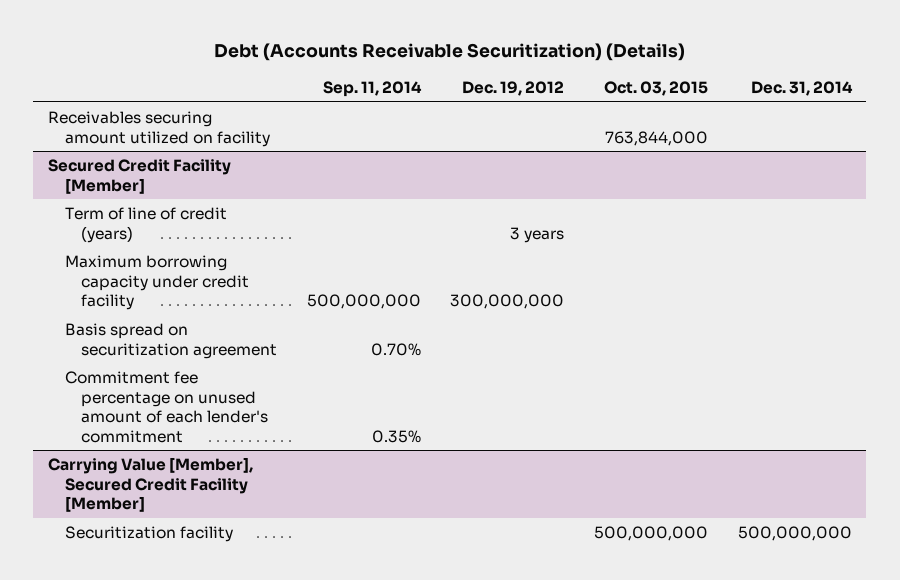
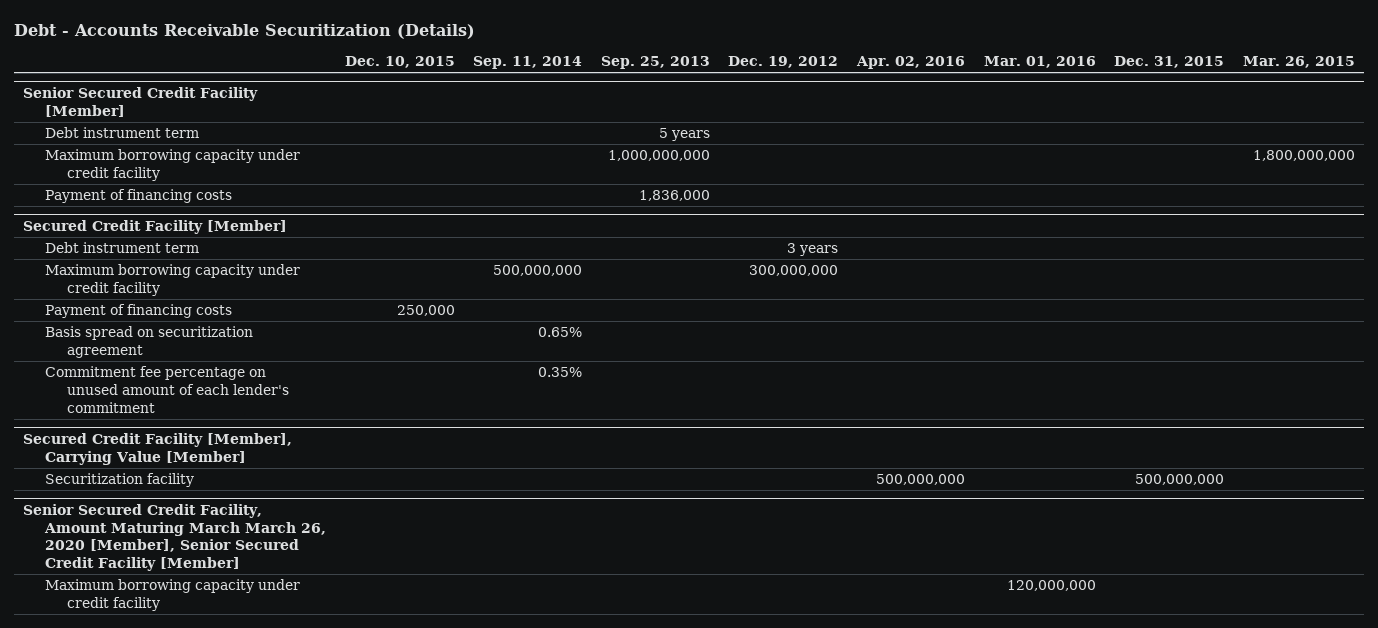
[213,43,685,62] Debt (Accounts Receivable Securitization) (Details) -> [14,23,476,39] Debt - Accounts Receivable Securitization (Details)
[603,80,708,96] Oct. 03, 2015 -> none
[750,80,853,96] Dec. 31, 2014 -> none
none -> [344,55,455,68] Dec. 10, 2015
none -> [600,55,710,69] Sep. 25, 2013
none -> [855,55,965,69] Apr. 02, 2016
none -> [983,55,1096,68] Mar. 01, 2016
none -> [1114,55,1225,68] Dec. 31, 2015
none -> [1242,55,1355,68] Mar. 26, 2015
[48,111,270,147] Receivables securing amount utilized on facility -> none
none -> [23,87,259,117] Senior Secured Credit Facility [Member]
none -> [44,127,199,139] Debt instrument term
none -> [44,149,300,181] Maximum borrowing capacity under credit facility
none -> [44,189,232,204] Payment of financing costs
[64,207,227,243] Term of line of credit (years) -> none
none -> [44,242,199,254] Debt instrument term
none -> [44,304,232,319] Payment of financing costs
[370,342,421,356] 0.70% -> [538,327,583,338] 0.65%
[48,457,254,513] Carrying Value [Member], Secured Credit Facility [Member] -> [23,433,293,465] Secured Credit Facility [Member], Carrying Value [Member]
none -> [23,504,326,572] Senior Secured Credit Facility, Amount Maturing March March 26, 2020 [Member], Senior Secured Credit Facility [Member]
none -> [44,579,300,611] Maximum borrowing capacity under credit facility

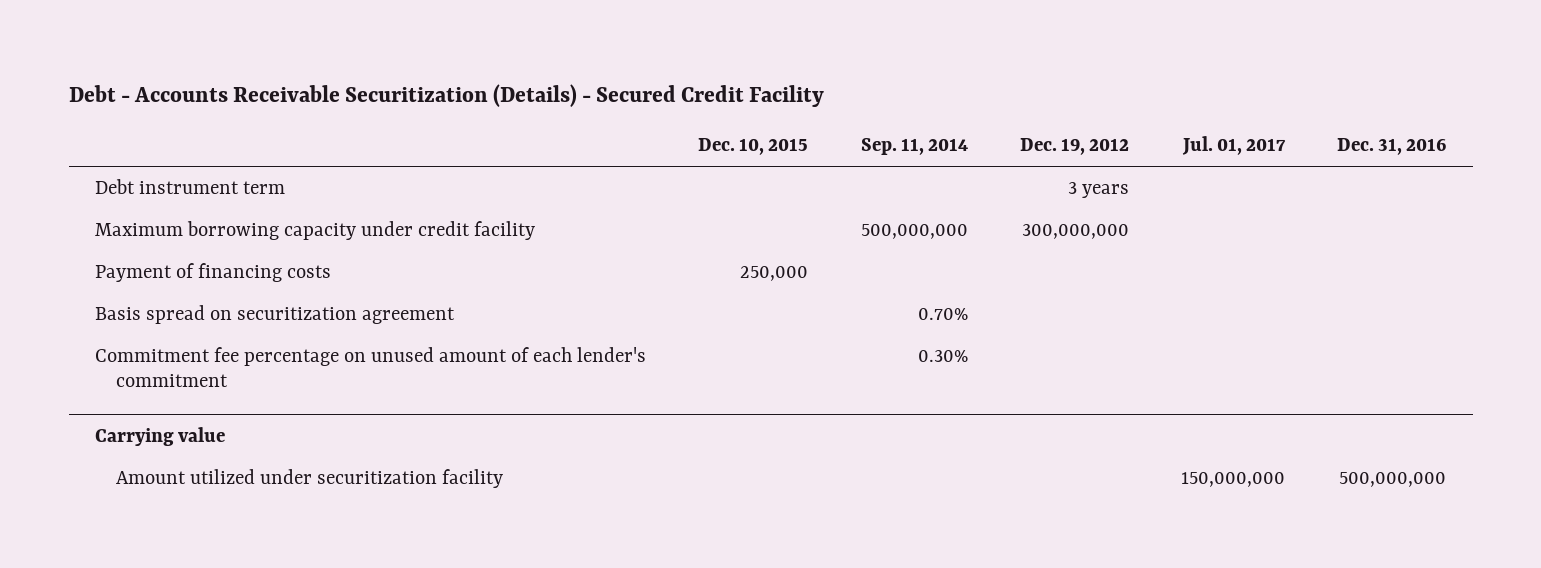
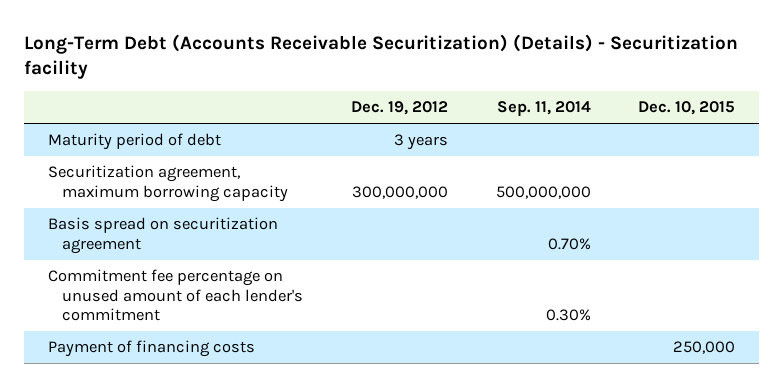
[68,84,824,108] Debt - Accounts Receivable Securitization (Details) - Secured Credit Facility -> [23,33,738,80] Long-Term Debt (Accounts Receivable Securitization) (Details) - Securitization facility
[1182,136,1287,156] Jul. 01, 2017 -> none
[1337,138,1447,156] Dec. 31, 2016 -> none
[94,179,285,195] Debt instrument term -> [47,133,221,151] Maturity period of debt
[94,221,535,241] Maximum borrowing capacity under credit facility -> [47,165,288,202] Securitization agreement, maximum borrowing capacity
[94,426,225,446] Carrying value -> none
[115,469,503,489] Amount utilized under securitization facility -> none
[94,263,331,283] Payment of financing costs -> [47,340,255,358] Payment of financing costs

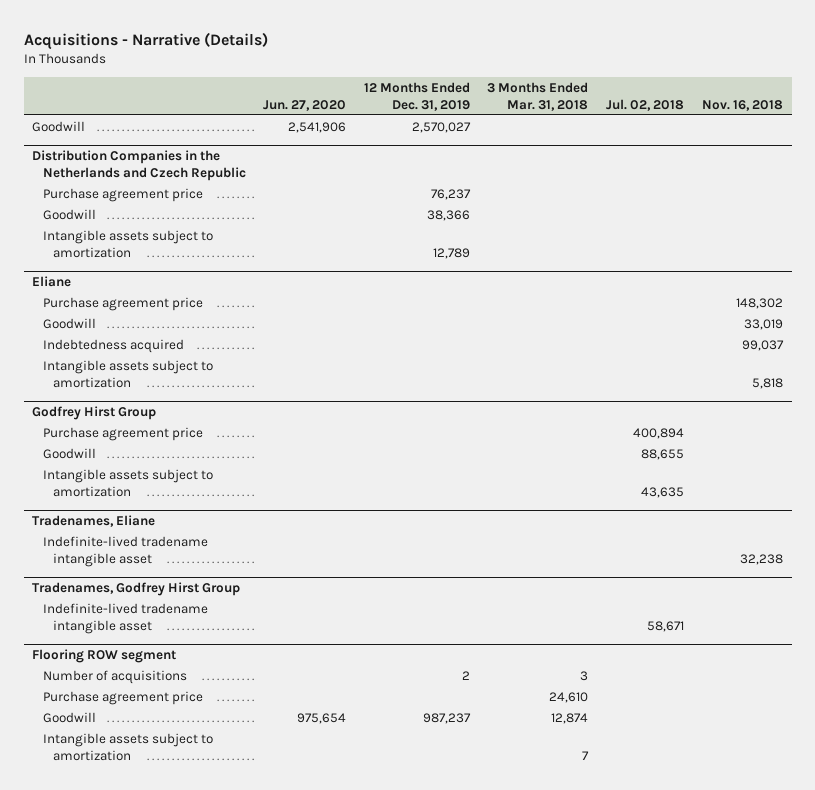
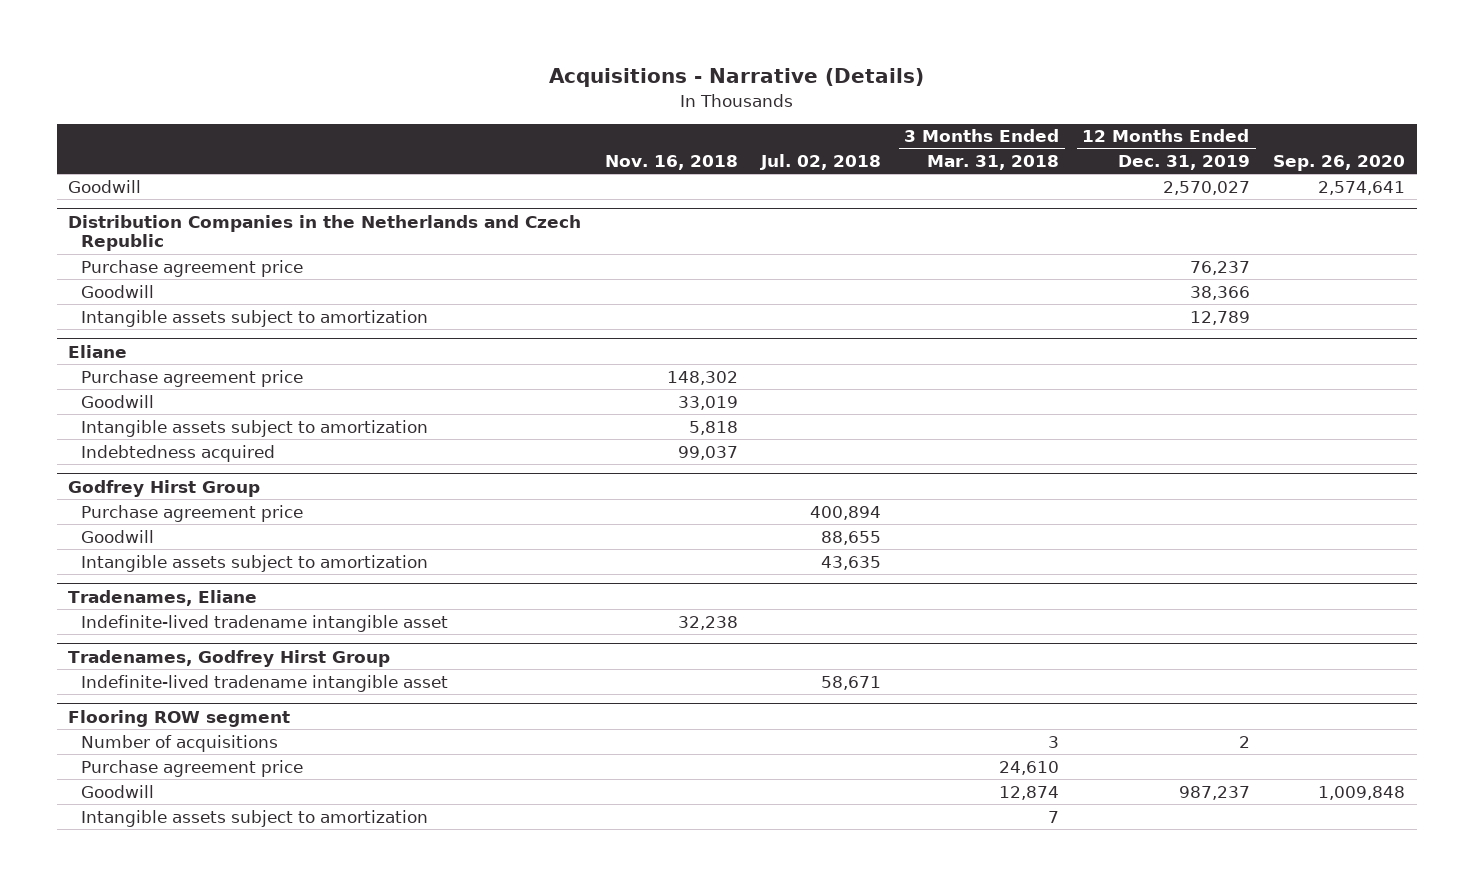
[263,99,347,111] Jun. 27, 2020 -> none
none -> [1273,155,1406,172] Sep. 26, 2020
[42,338,184,353] Indebtedness acquired -> [80,444,275,462] Indebtedness acquired

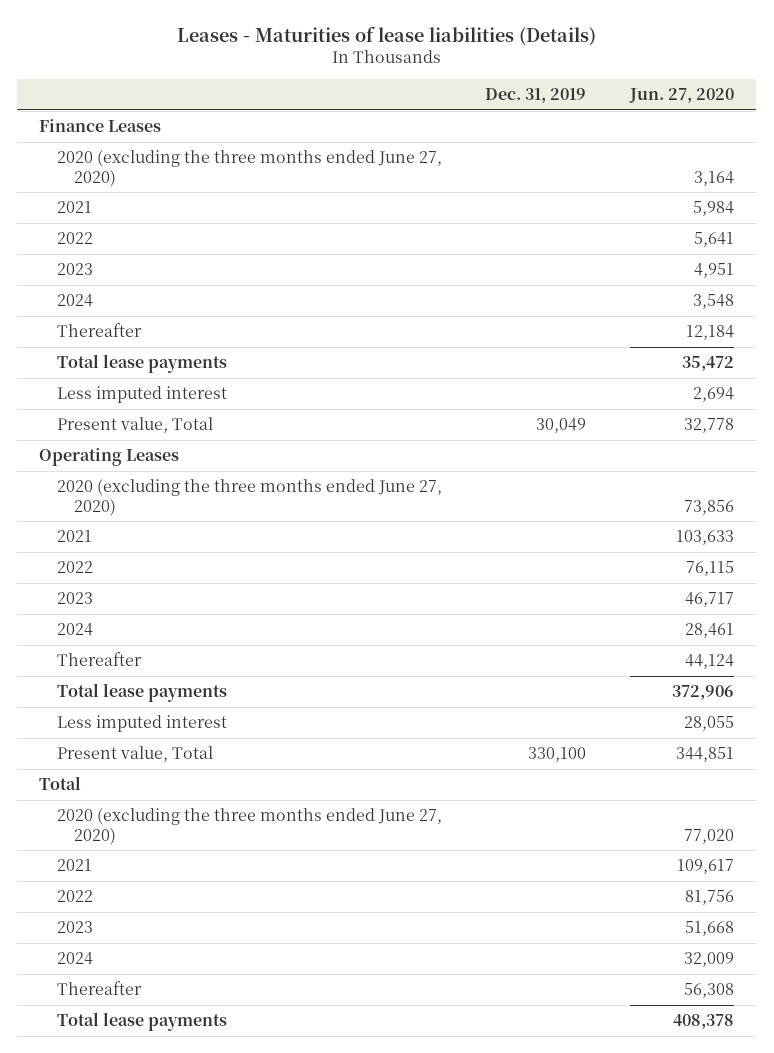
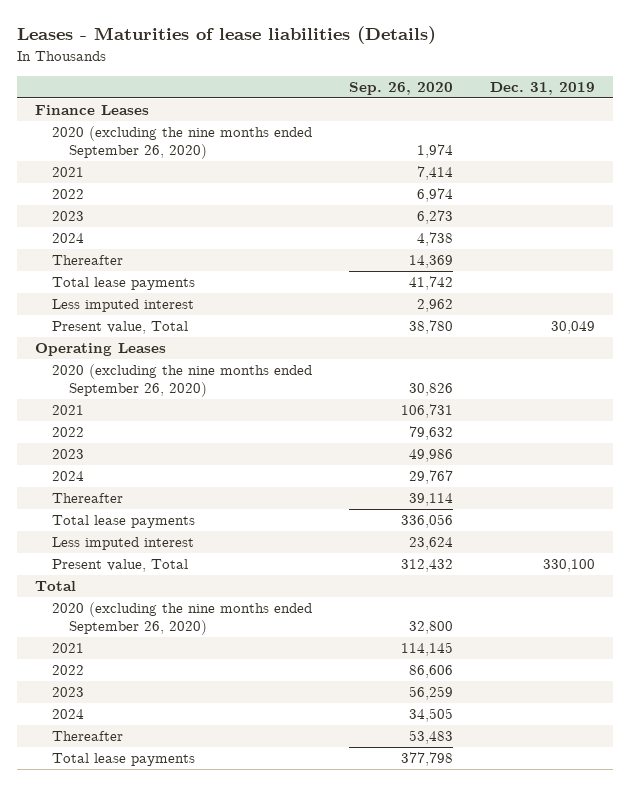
[629,88,735,104] Jun. 27, 2020 -> none
none -> [349,81,454,95] Sep. 26, 2020
[56,150,442,187] 2020 (excluding the three months ended June 27, 2020) -> [52,126,313,160] 2020 (excluding the nine months ended September 26, 2020)
[56,479,442,516] 2020 (excluding the three months ended June 27, 2020) -> [52,364,313,398] 2020 (excluding the nine months ended September 26, 2020)
[56,808,442,845] 2020 (excluding the three months ended June 27, 2020) -> [52,602,313,636] 2020 (excluding the nine months ended September 26, 2020)

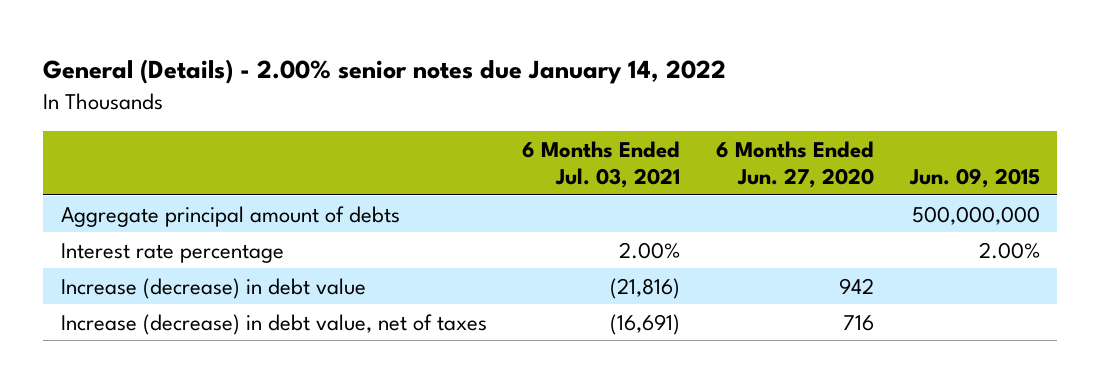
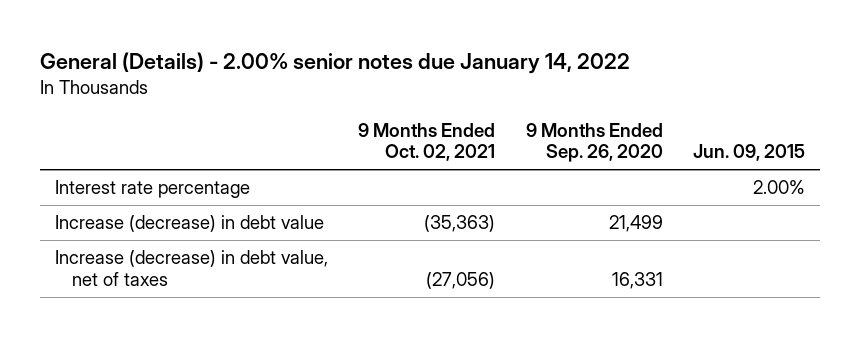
[522,140,681,188] 6 Months Ended Jul. 03, 2021 -> none
[716,140,875,188] 6 Months Ended Jun. 27, 2020 -> none
none -> [358,122,496,162] 9 Months Ended Oct. 02, 2021
none -> [525,122,663,163] 9 Months Ended Sep. 26, 2020
[60,205,400,227] Aggregate principal amount of debts -> none

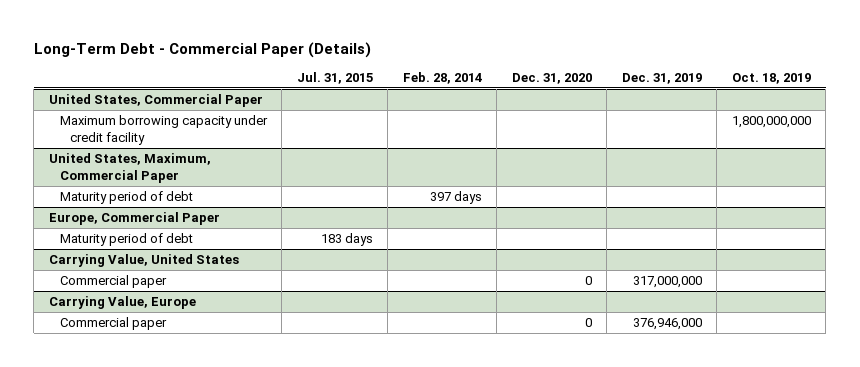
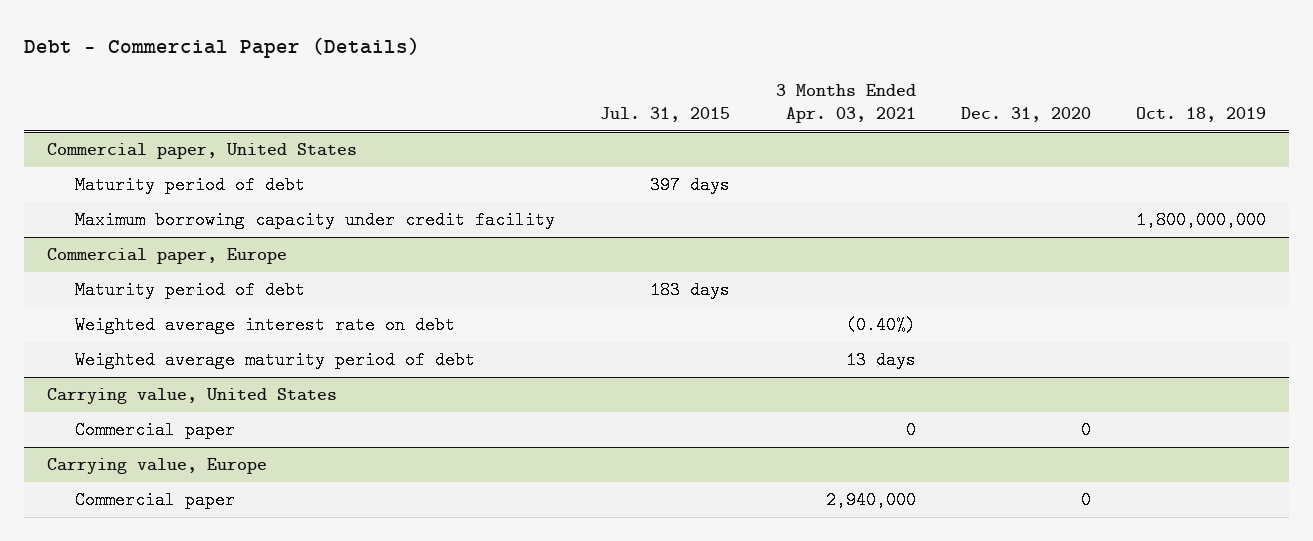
[33,41,371,58] Long-Term Debt - Commercial Paper (Details) -> [23,37,420,59] Debt - Commercial Paper (Details)
[402,71,482,84] Feb. 28, 2014 -> none
[621,72,702,84] Dec. 31, 2019 -> none
none -> [775,83,916,123] 3 Months Ended Apr. 03, 2021
[48,94,263,108] United States, Commercial Paper -> [46,143,357,160] Commercial paper, United States
none -> [74,176,305,195] Maturity period of debt
[48,153,211,183] United States, Maximum, Commercial Paper -> none
[59,191,193,205] Maturity period of debt -> none
[48,212,220,226] Europe, Commercial Paper -> [46,248,287,265] Commercial paper, Europe
none -> [74,316,455,335] Weighted average interest rate on debt
none -> [74,351,475,370] Weighted average maturity period of debt
[48,254,239,268] Carrying Value, United States -> [46,388,337,405] Carrying value, United States
[48,296,196,310] Carrying Value, Europe -> [46,458,267,475] Carrying value, Europe

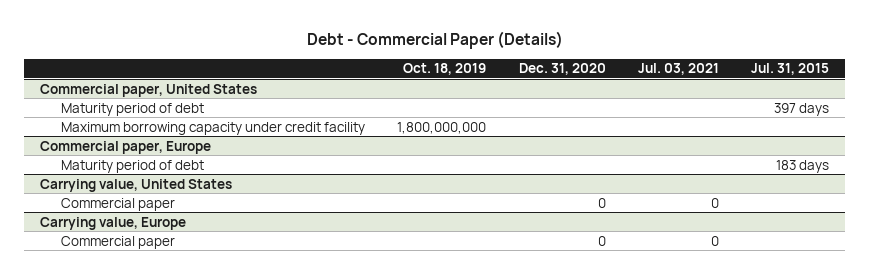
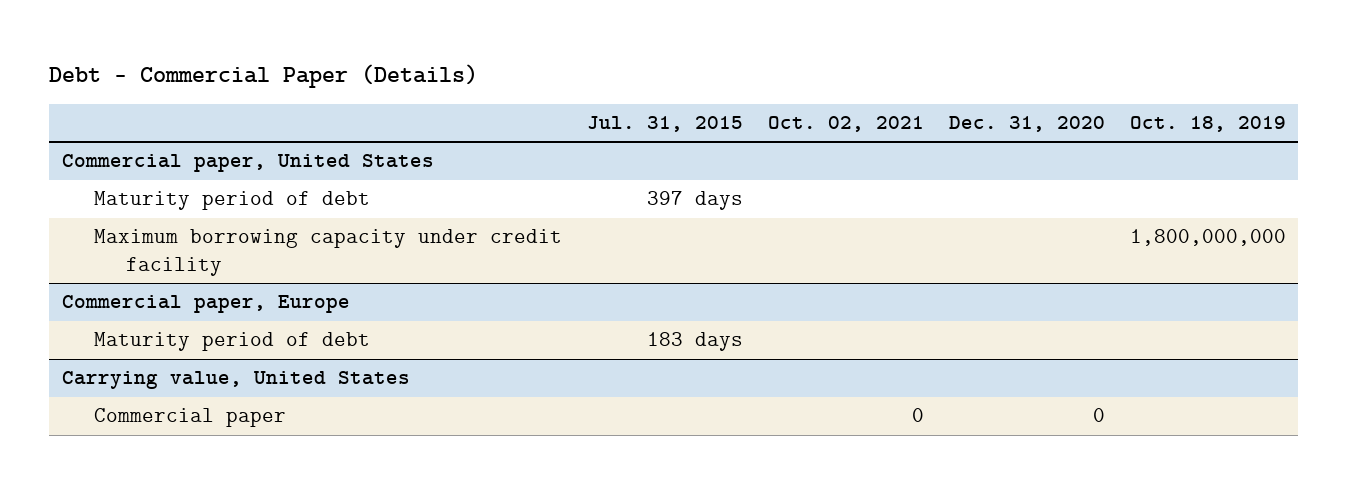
[638,63,720,76] Jul. 03, 2021 -> none
none -> [767,115,924,132] Oct. 02, 2021
[40,216,187,230] Carrying value, Europe -> none
[61,235,176,249] Commercial paper -> none

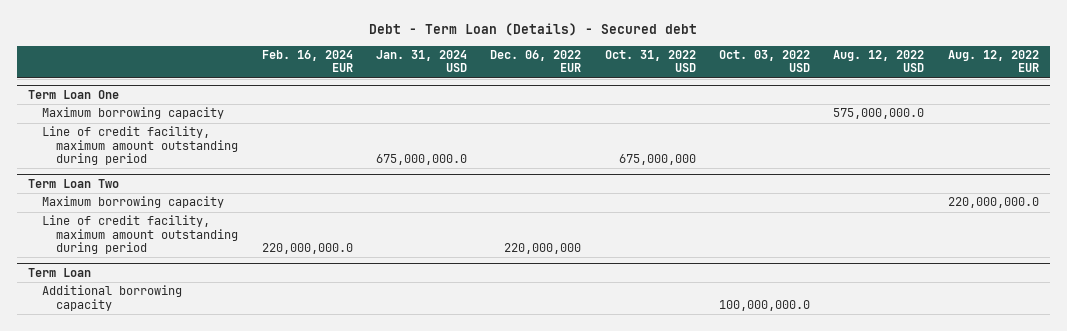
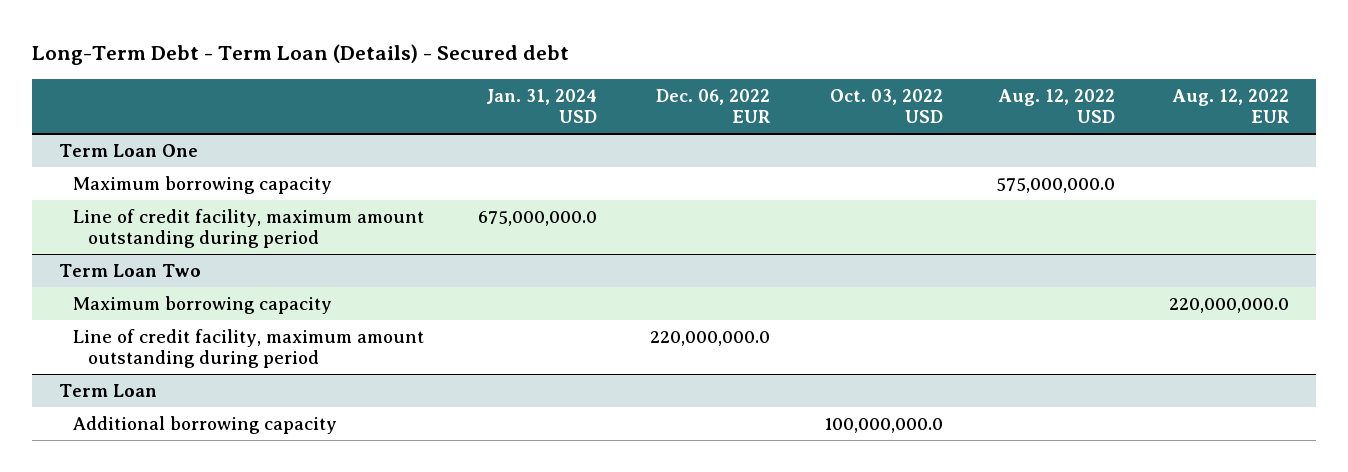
[369,23,698,37] Debt - Term Loan (Details) - Secured debt -> [31,44,569,66] Long-Term Debt - Term Loan (Details) - Secured debt
[261,50,353,73] Feb. 16, 2024 EUR -> none
[604,50,696,73] Oct. 31, 2022 USD -> none
[504,243,582,255] 220,000,000 -> [650,331,771,347] 220,000,000.0

